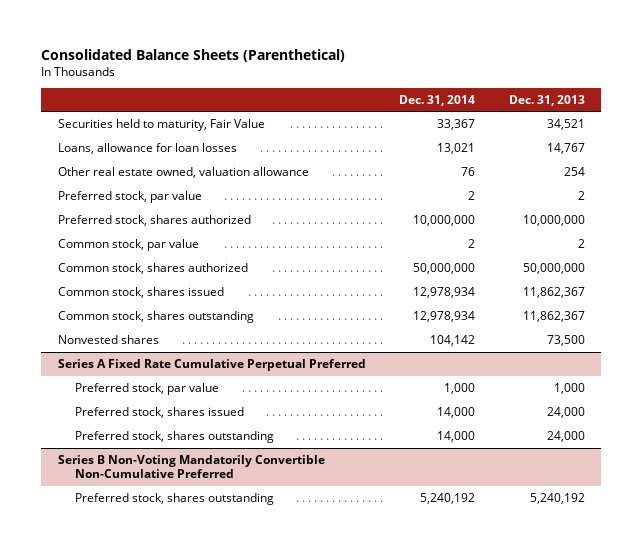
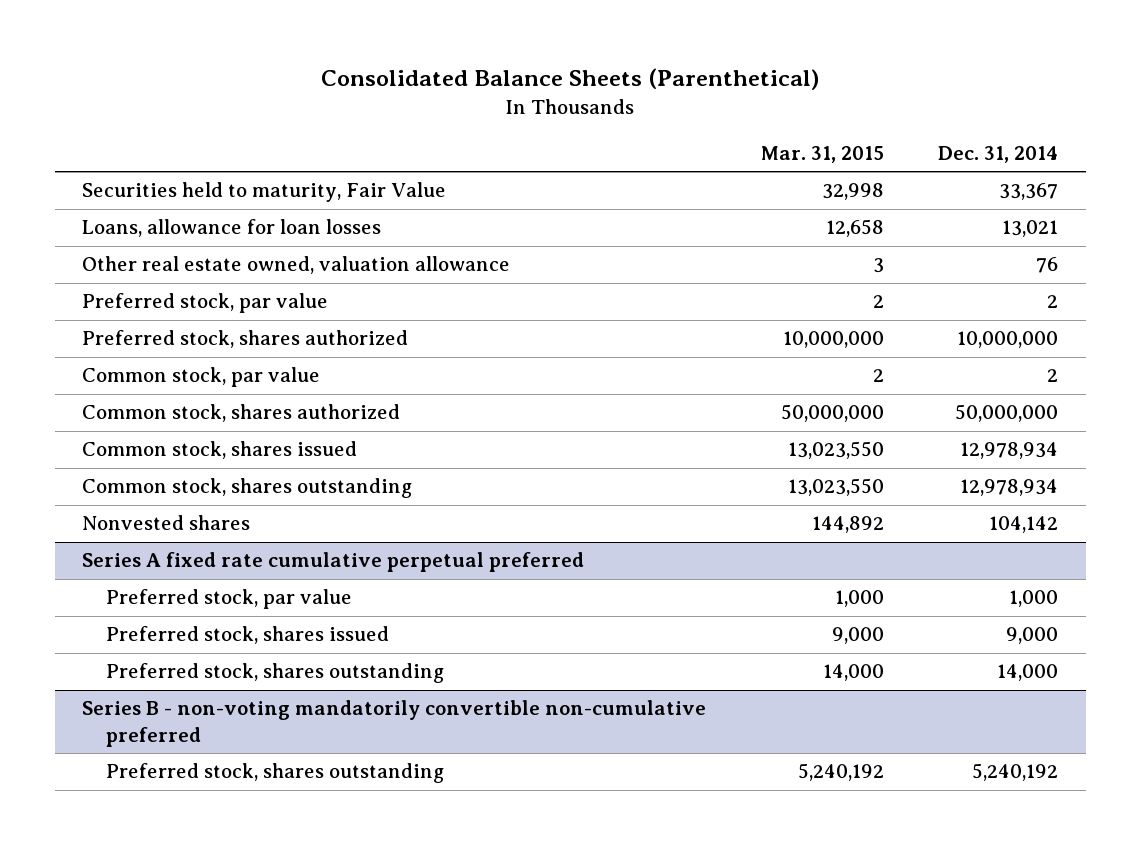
[508,94,585,106] Dec. 31, 2013 -> none
none -> [760,145,884,163] Mar. 31, 2015
[57,358,366,371] Series A Fixed Rate Cumulative Perpetual Preferred -> [81,552,584,573] Series A fixed rate cumulative perpetual preferred
[437,406,476,418] 14,000 -> [1006,627,1059,645] 9,000
[57,454,325,479] Series B Non-Voting Mandatorily Convertible Non-Cumulative Preferred -> [81,700,706,747] Series B - non-voting mandatorily convertible non-cumulative preferred

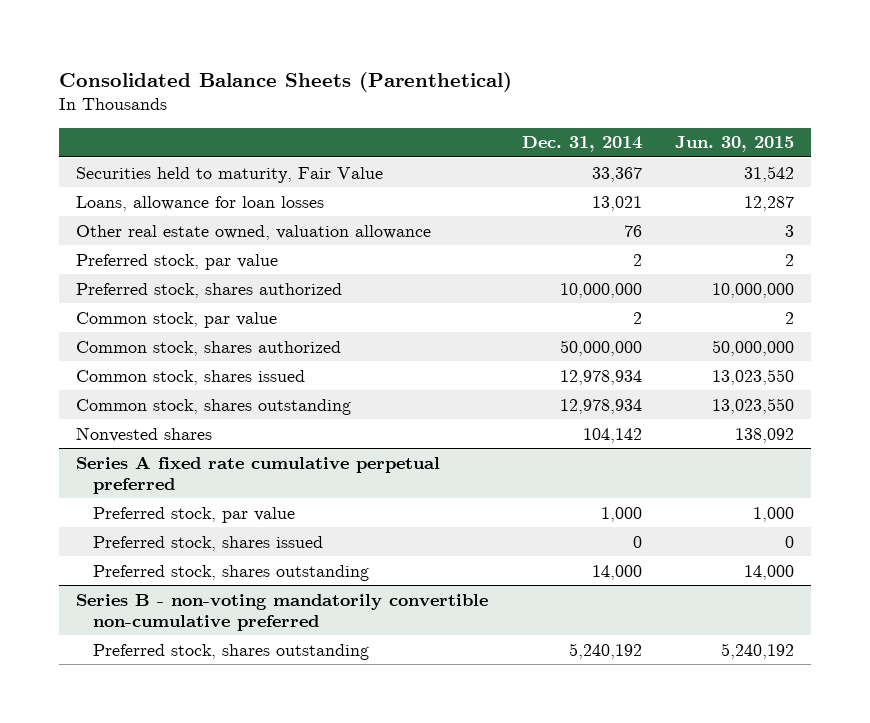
[760,145,884,163] Mar. 31, 2015 -> none
none -> [675,136,795,153] Jun. 30, 2015
[1006,627,1059,645] 9,000 -> [632,535,642,548] 0

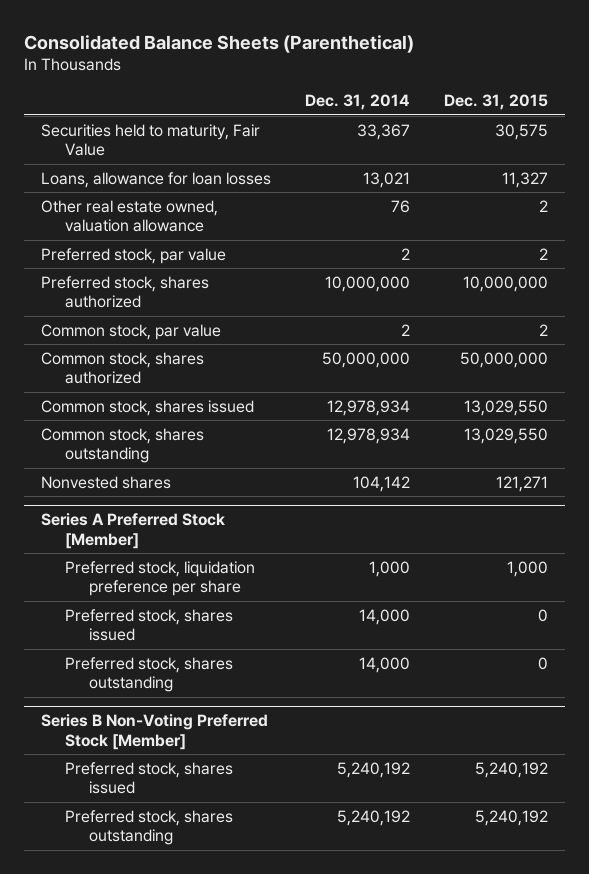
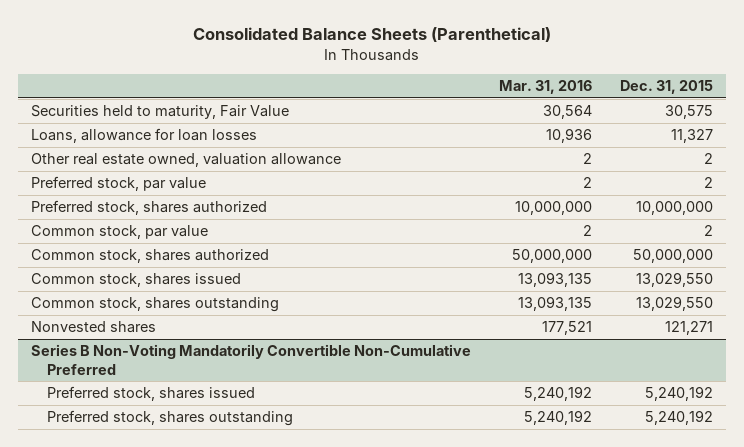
[305,94,411,111] Dec. 31, 2014 -> none
none -> [498,80,592,95] Mar. 31, 2016
[41,513,226,549] Series A Preferred Stock [Member] -> none
[65,560,256,597] Preferred stock, liquidation preference per share -> none
[65,608,234,642] Preferred stock, shares issued -> none
[65,656,234,693] Preferred stock, shares outstanding -> none
[41,714,269,750] Series B Non-Voting Preferred Stock [Member] -> [31,344,472,375] Series B Non-Voting Mandatorily Convertible Non-Cumulative Preferred

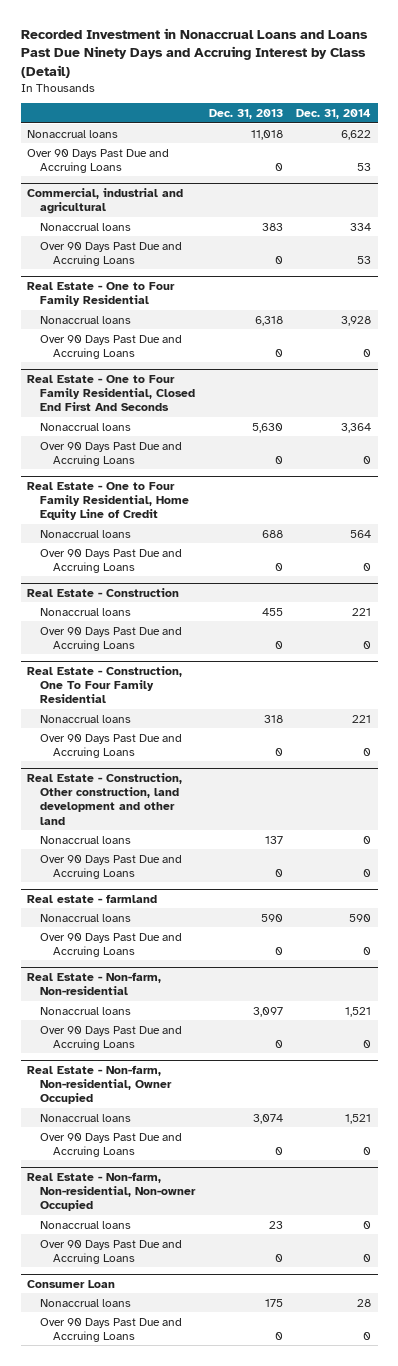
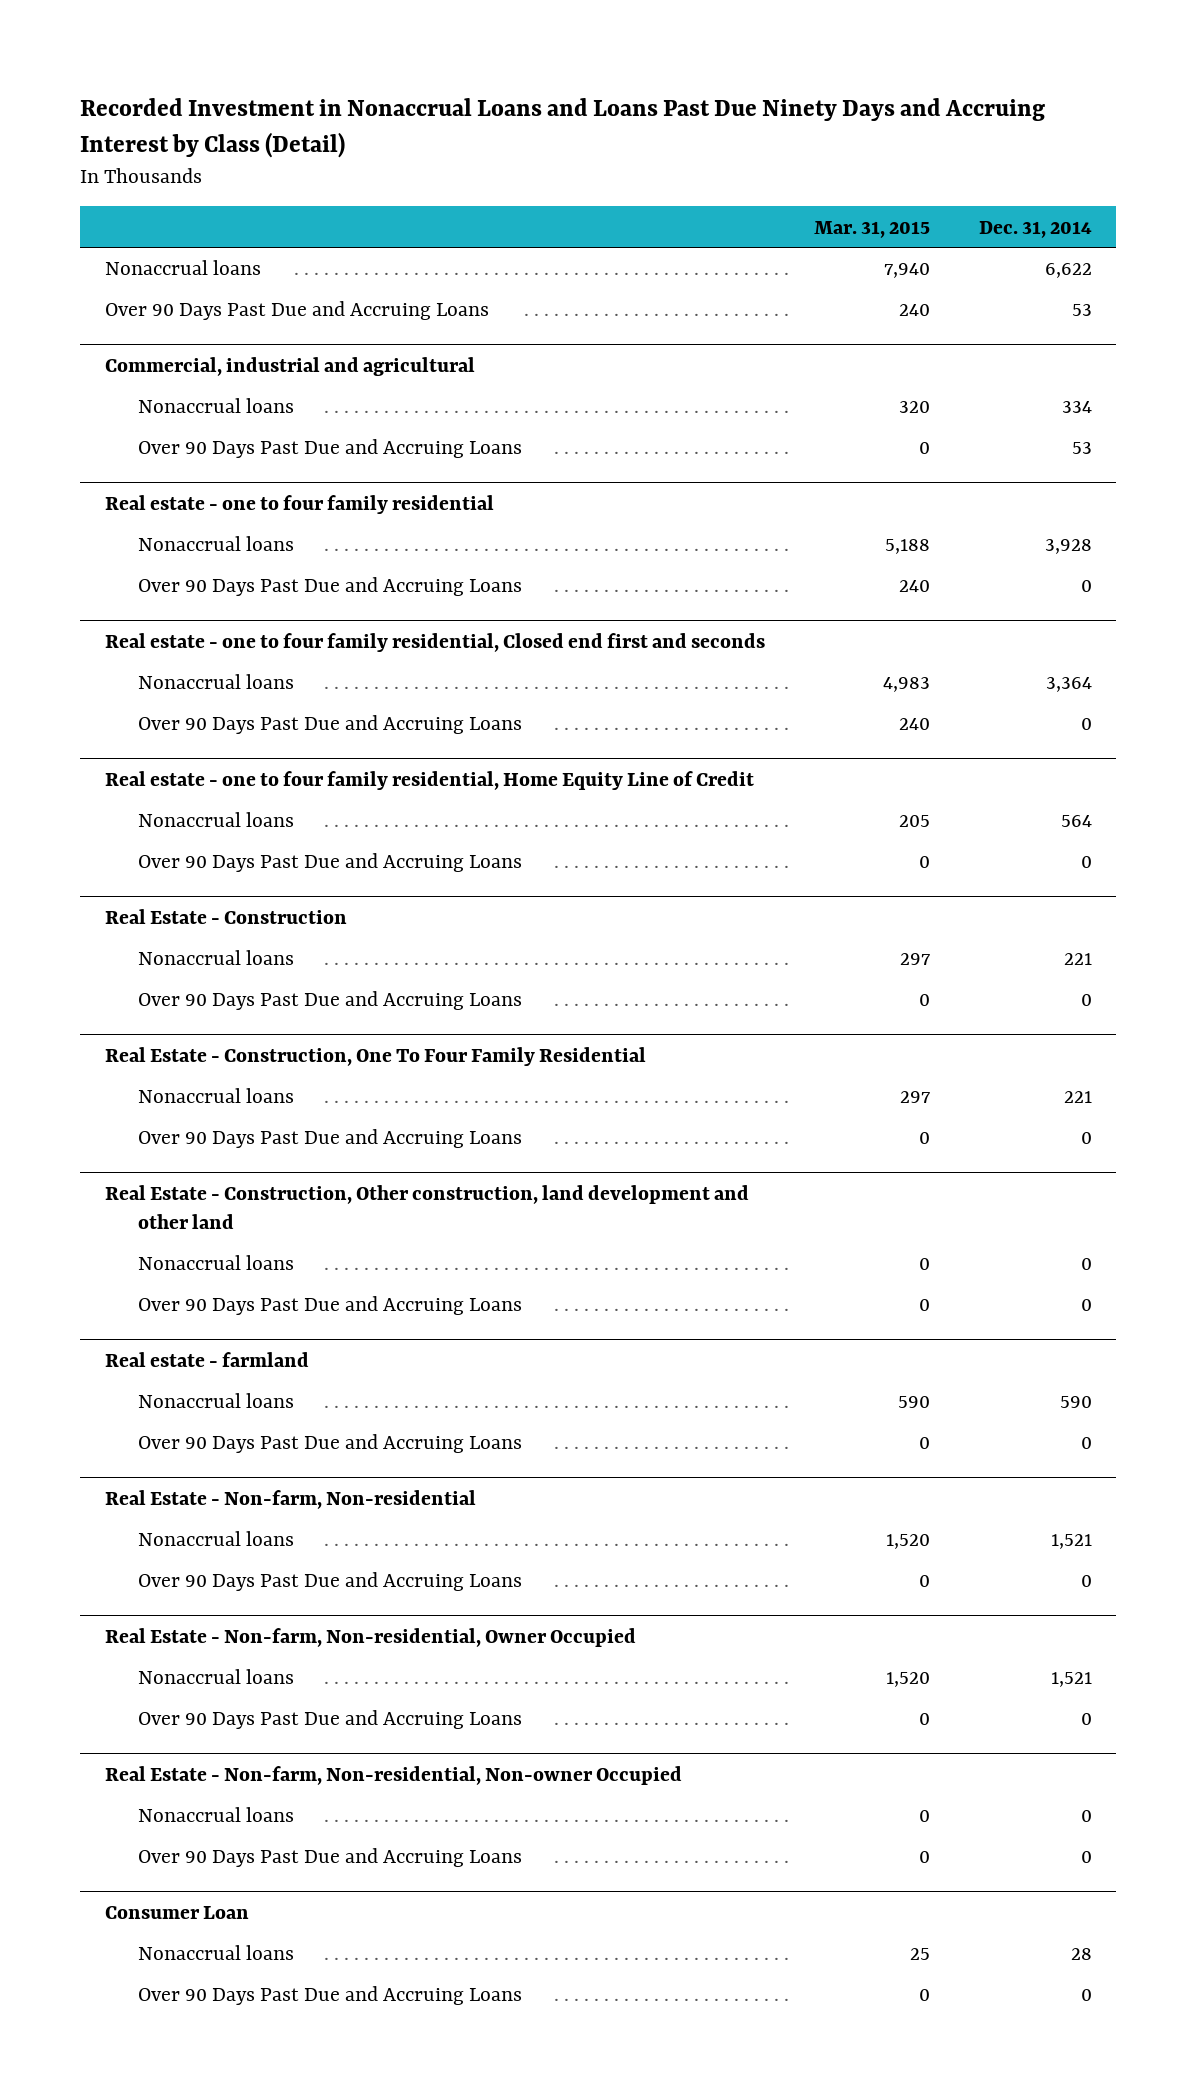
[208,109,283,120] Dec. 31, 2013 -> none
none -> [813,220,930,238] Mar. 31, 2015
[27,281,176,307] Real Estate - One to Four Family Residential -> [104,494,494,514] Real estate - one to four family residential
[27,374,196,412] Real Estate - One to Four Family Residential, Closed End First And Seconds -> [104,632,765,652] Real estate - one to four family residential, Closed end first and seconds
[27,481,190,521] Real Estate - One to Four Family Residential, Home Equity Line of Credit -> [104,770,754,790] Real estate - one to four family residential, Home Equity Line of Credit

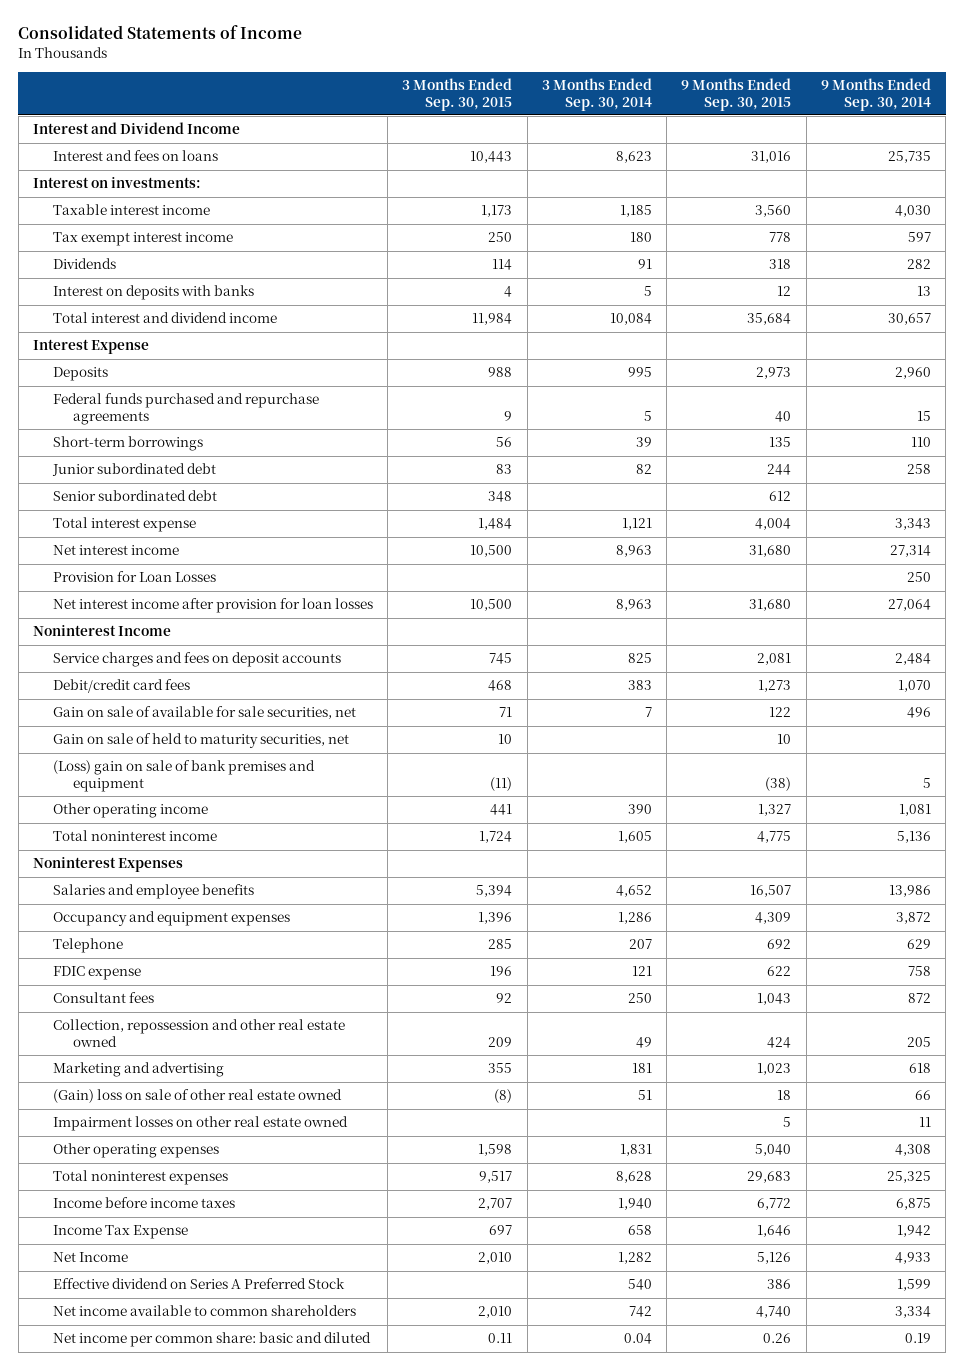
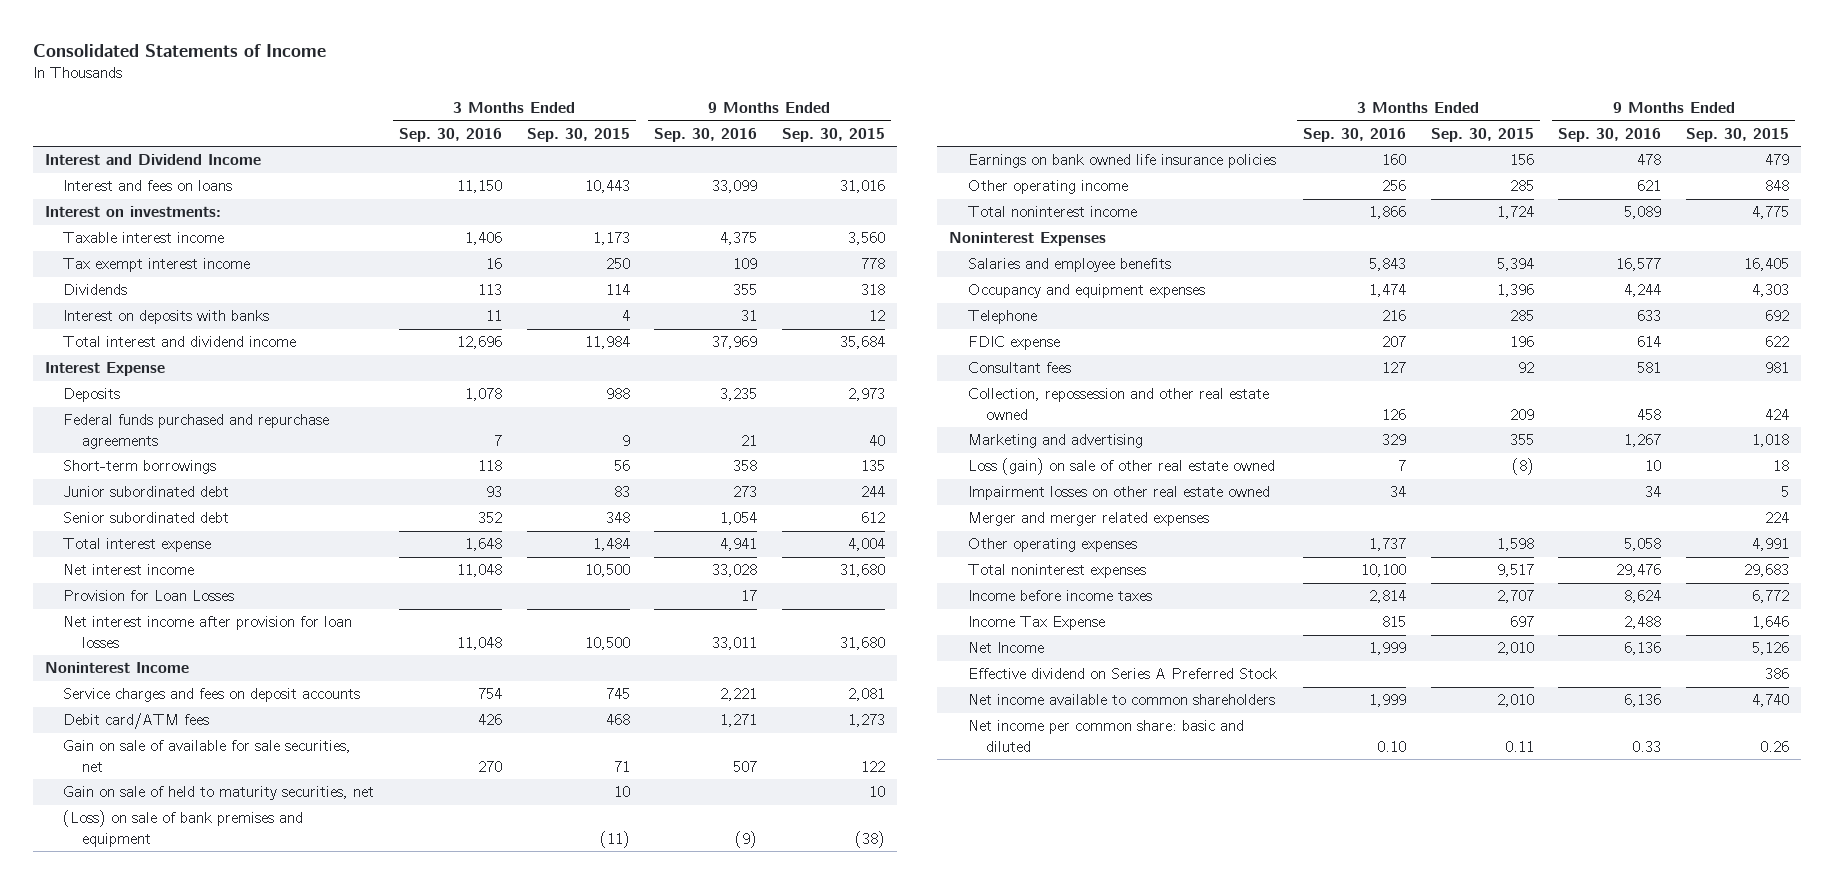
[541,77,652,111] 3 Months Ended Sep. 30, 2014 -> none
[820,77,931,111] 9 Months Ended Sep. 30, 2014 -> none
none -> [398,127,502,142] Sep. 30, 2016
none -> [654,127,758,142] Sep. 30, 2016
[52,679,190,694] Debit/credit card fees -> [63,713,210,730] Debit card/ATM fees
[52,760,315,793] (Loss) gain on sale of bank premises and equipment -> [63,810,304,847] (Loss) on sale of bank premises and equipment
none -> [967,154,1276,169] Earnings on bank owned life insurance policies
[490,804,513,816] 441 -> [1509,180,1534,192] 285
[758,804,792,817] 1,327 -> [1765,180,1790,192] 848
[750,885,792,898] 16,507 -> [1744,258,1790,272] 16,405
[755,912,792,925] 4,309 -> [1752,284,1790,298] 4,303
[757,993,792,1006] 1,043 -> [1765,362,1790,374] 981
[757,1063,792,1076] 1,023 -> [1752,434,1790,448] 1,018
[52,1089,342,1104] (Gain) loss on sale of other real estate owned -> [967,458,1275,476] Loss (gain) on sale of other real estate owned
none -> [967,512,1209,527] Merger and merger related expenses
[755,1144,792,1157] 5,040 -> [1752,538,1790,552] 4,991

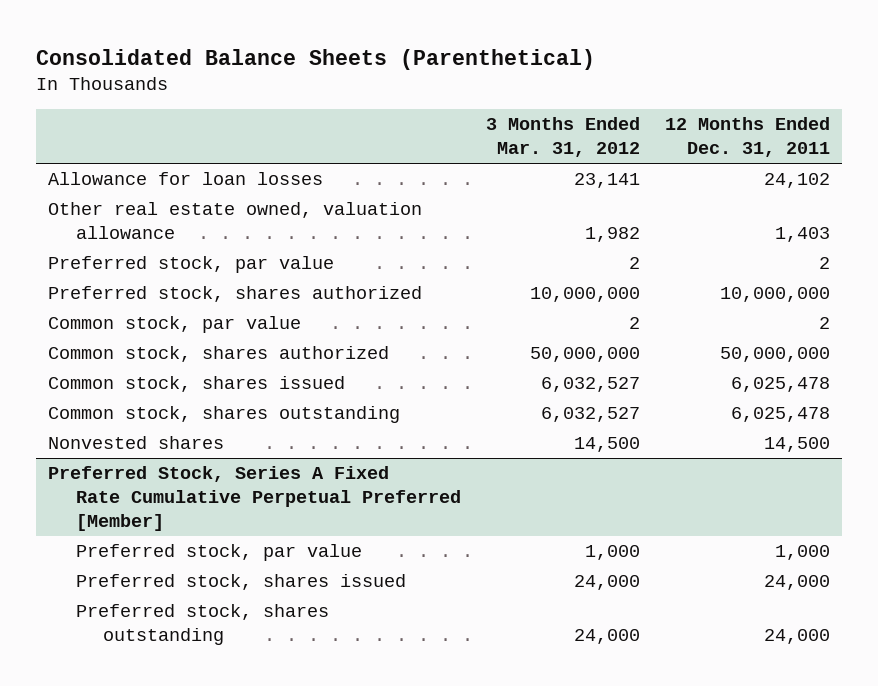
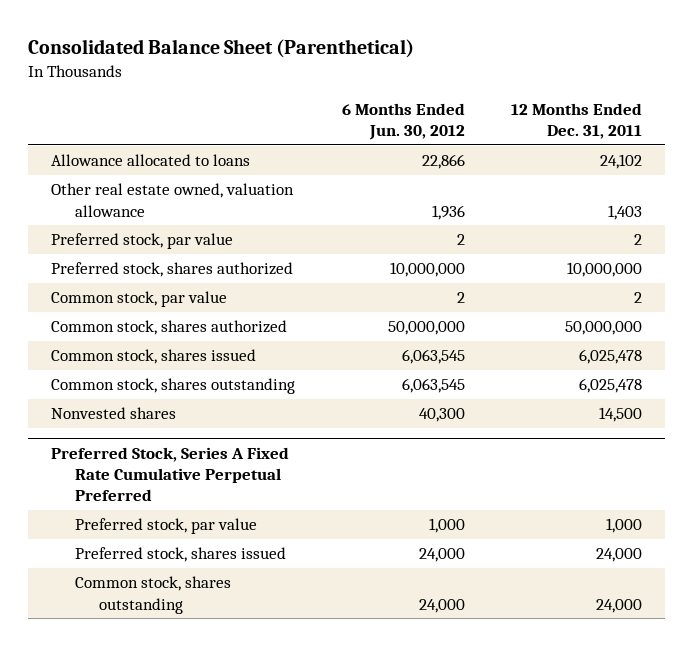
[35,48,595,70] Consolidated Balance Sheets (Parenthetical) -> [27,39,414,59] Consolidated Balance Sheet (Parenthetical)
[485,117,640,158] 3 Months Ended Mar. 31, 2012 -> none
none -> [341,102,465,141] 6 Months Ended Jun. 30, 2012
[48,172,324,186] Allowance for loan losses -> [51,154,251,167] Allowance allocated to loans
[48,466,461,532] Preferred Stock, Series A Fixed Rate Cumulative Perpetual Preferred [Member] -> [51,447,290,502] Preferred Stock, Series A Fixed Rate Cumulative Perpetual Preferred
[75,604,329,646] Preferred stock, shares outstanding -> [75,576,232,614] Common stock, shares outstanding

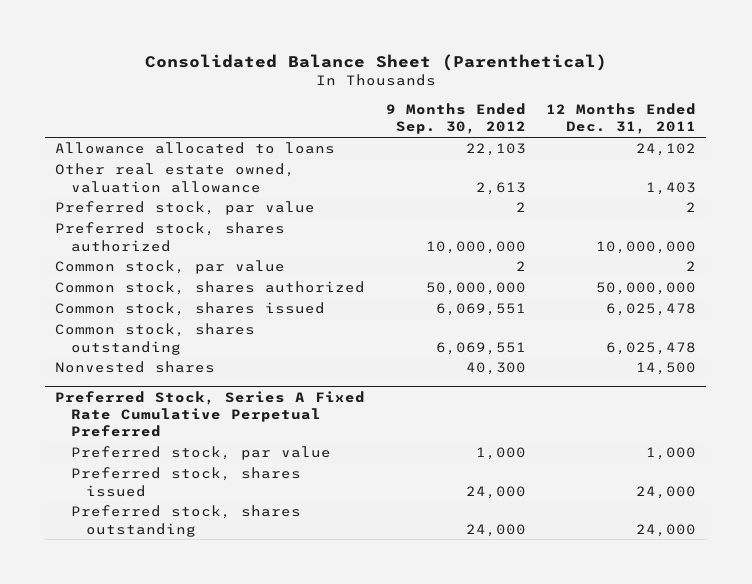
[341,102,465,141] 6 Months Ended Jun. 30, 2012 -> none
none -> [385,103,526,135] 9 Months Ended Sep. 30, 2012
[75,576,232,614] Common stock, shares outstanding -> [70,505,301,537] Preferred stock, shares outstanding

